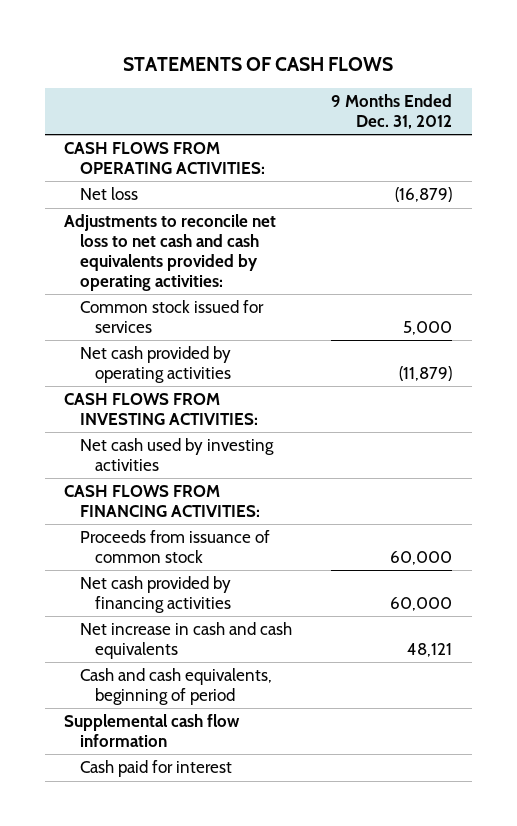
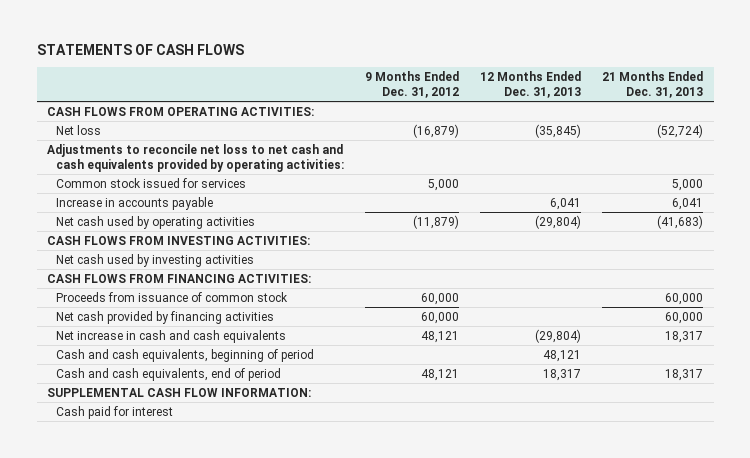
none -> [480,71,582,99] 12 Months Ended Dec. 31, 2013
none -> [602,71,704,99] 21 Months Ended Dec. 31, 2013
none -> [55,196,213,210] Increase in accounts payable
[79,346,231,384] Net cash provided by operating activities -> [55,215,255,229] Net cash used by operating activities
none -> [55,367,281,381] Cash and cash equivalents, end of period
[64,714,241,748] Supplemental cash flow information -> [47,387,312,397] SUPPLEMENTAL CASH FLOW INFORMATION:

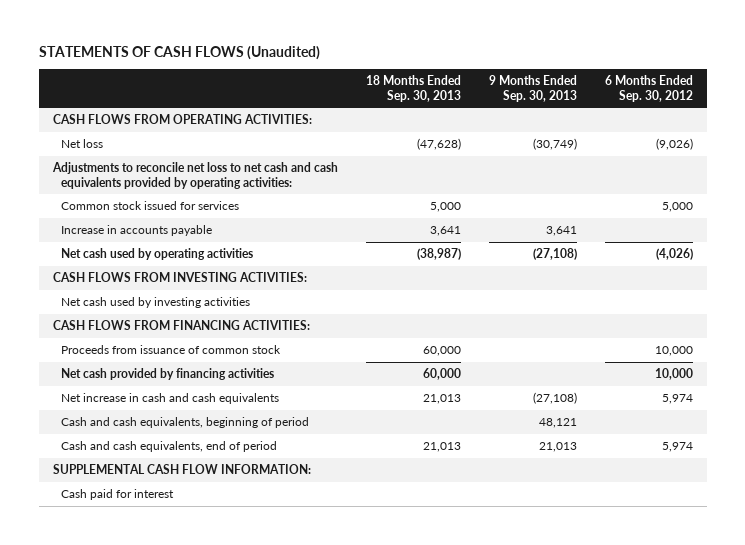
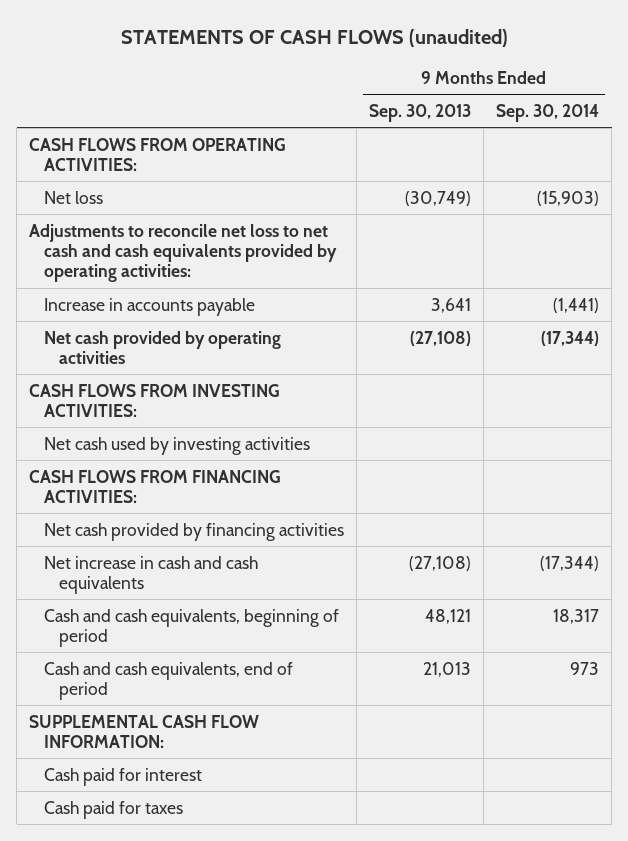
[38,46,320,61] STATEMENTS OF CASH FLOWS (Unaudited) -> [121,28,509,47] STATEMENTS OF CASH FLOWS (unaudited)
[365,75,461,102] 18 Months Ended Sep. 30, 2013 -> none
[604,75,693,102] 6 Months Ended Sep. 30, 2012 -> none
none -> [496,103,600,122] Sep. 30, 2014
[61,201,240,211] Common stock issued for services -> none
[61,248,254,261] Net cash used by operating activities -> [44,330,282,365] Net cash provided by operating activities
[61,345,282,355] Proceeds from issuance of common stock -> none
none -> [44,800,184,819] Cash paid for taxes

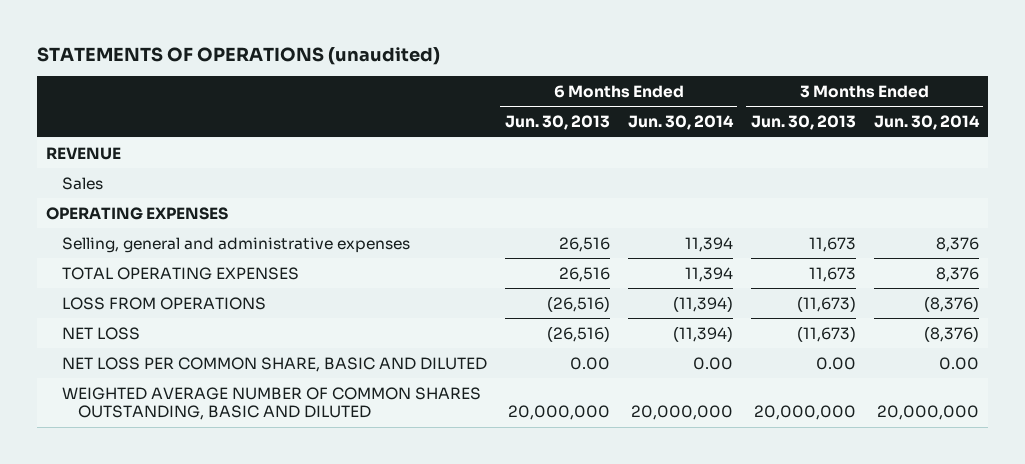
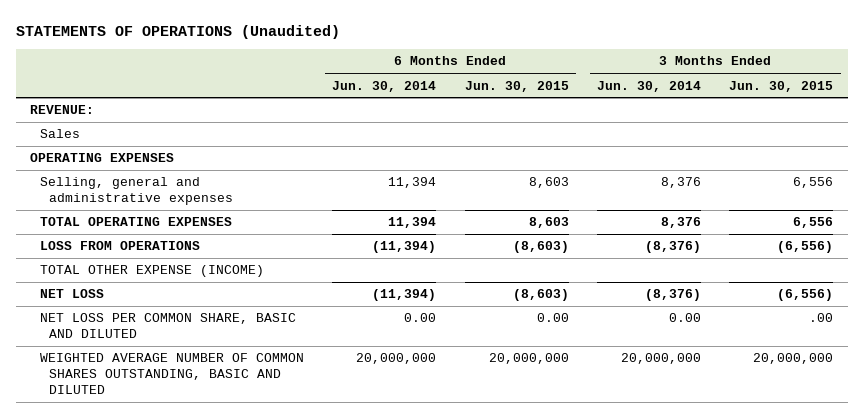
[36,46,440,65] STATEMENTS OF OPERATIONS (unaudited) -> [15,24,340,39] STATEMENTS OF OPERATIONS (Unaudited)
[504,115,610,131] Jun. 30, 2013 -> none
[750,115,856,131] Jun. 30, 2013 -> none
none -> [464,80,569,92] Jun. 30, 2015
none -> [729,80,834,92] Jun. 30, 2015
[45,146,121,160] REVENUE -> [29,105,94,115] REVENUE:
none -> [39,265,264,278] TOTAL OTHER EXPENSE (INCOME)

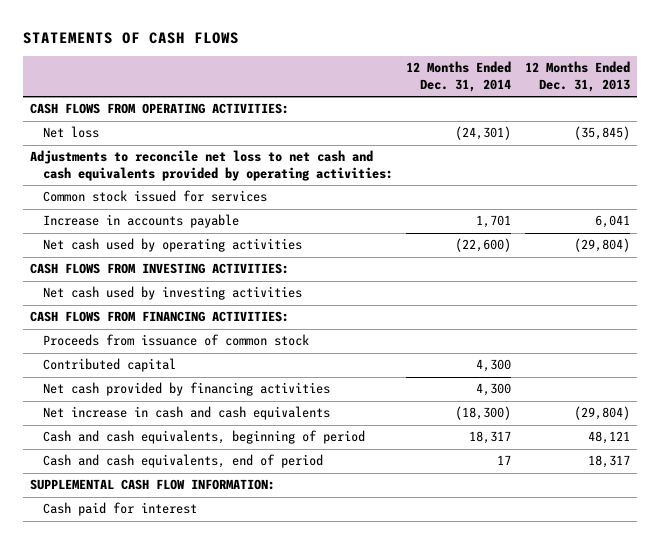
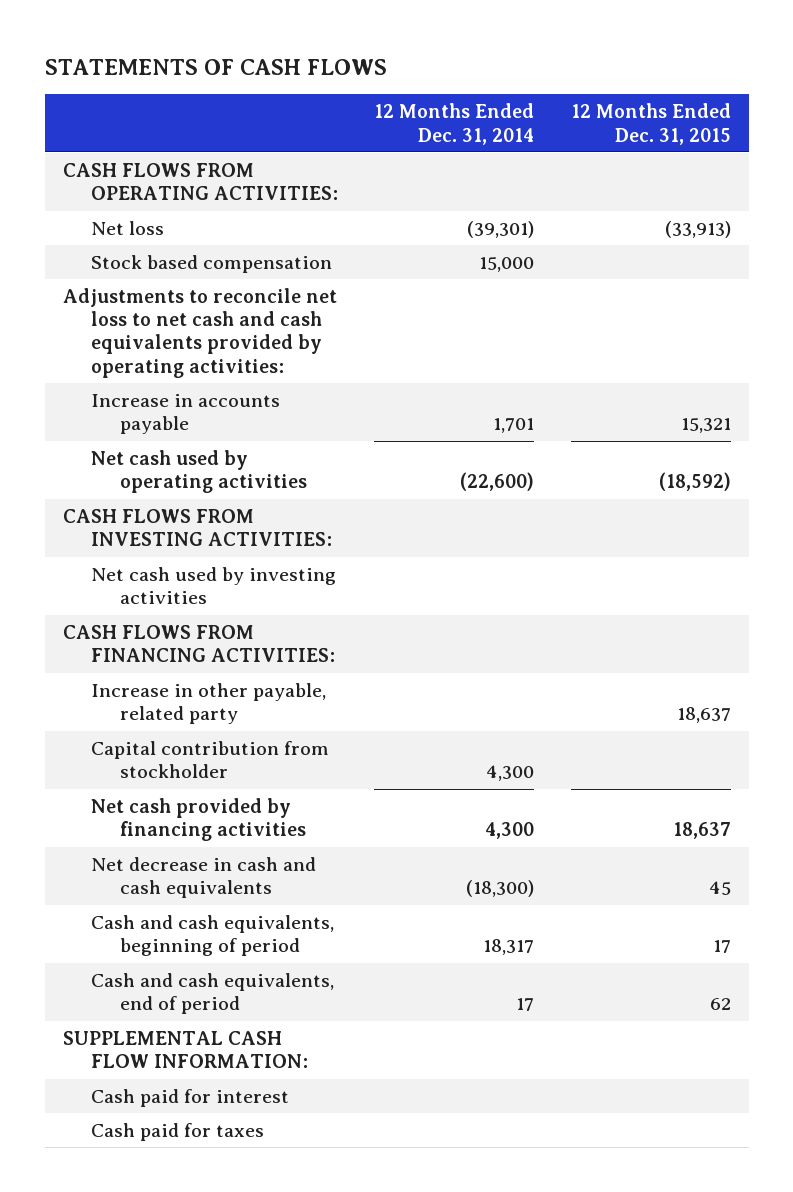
[524,61,630,92] 12 Months Ended Dec. 31, 2013 -> none
none -> [570,103,731,145] 12 Months Ended Dec. 31, 2015
[455,126,512,141] (24,301) -> [467,220,535,238] (39,301)
none -> [91,254,333,273] Stock based compensation
[42,190,267,203] Common stock issued for services -> none
[42,334,309,347] Proceeds from issuance of common stock -> none
none -> [91,682,327,725] Increase in other payable, related party
[42,358,176,373] Contributed capital -> [91,740,330,779] Capital contribution from stockholder
[42,406,330,421] Net increase in cash and cash equivalents -> [91,856,317,899] Net decrease in cash and cash equivalents
none -> [91,1122,265,1141] Cash paid for taxes

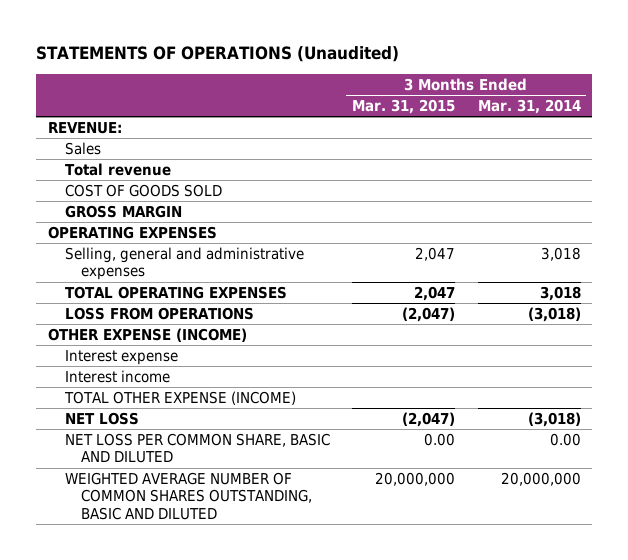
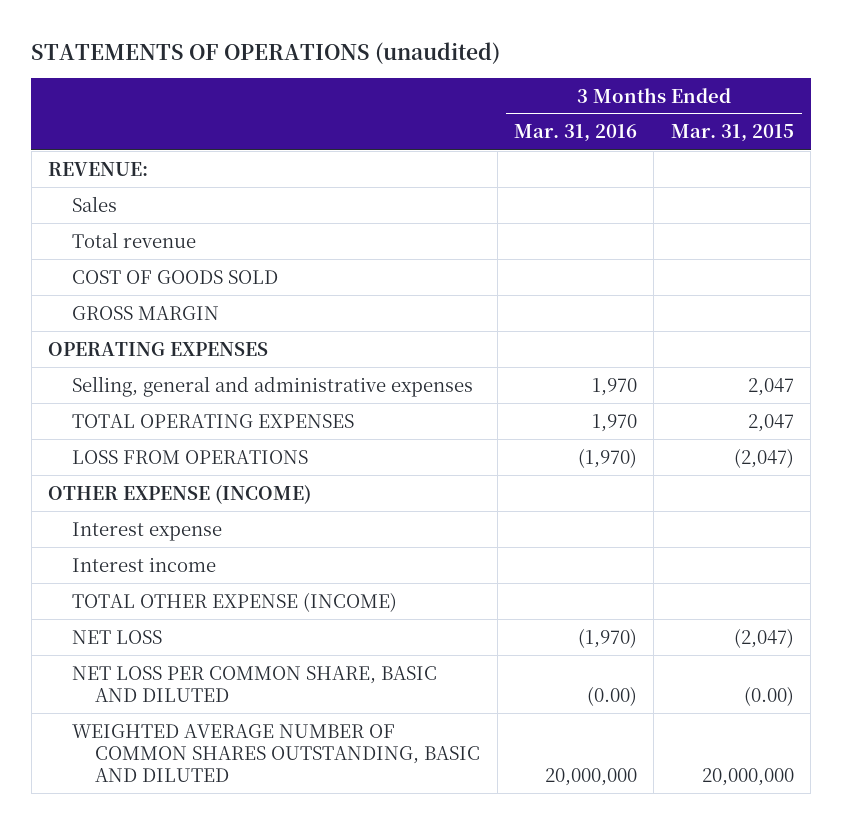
[36,46,400,63] STATEMENTS OF OPERATIONS (Unaudited) -> [31,41,501,64] STATEMENTS OF OPERATIONS (unaudited)
[477,99,581,115] Mar. 31, 2014 -> none
none -> [514,124,638,143] Mar. 31, 2016
[424,432,456,446] 0.00 -> [743,685,794,706] (0.00)

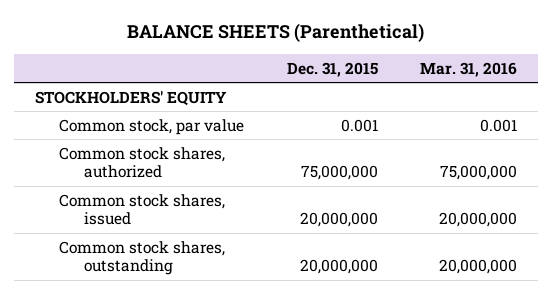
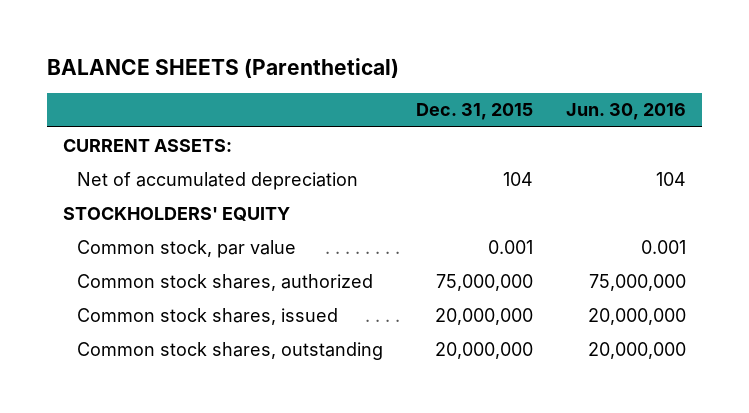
[419,61,517,77] Mar. 31, 2016 -> none
none -> [565,103,686,121] Jun. 30, 2016
none -> [63,138,233,152] CURRENT ASSETS:
none -> [77,171,359,190] Net of accumulated depreciation

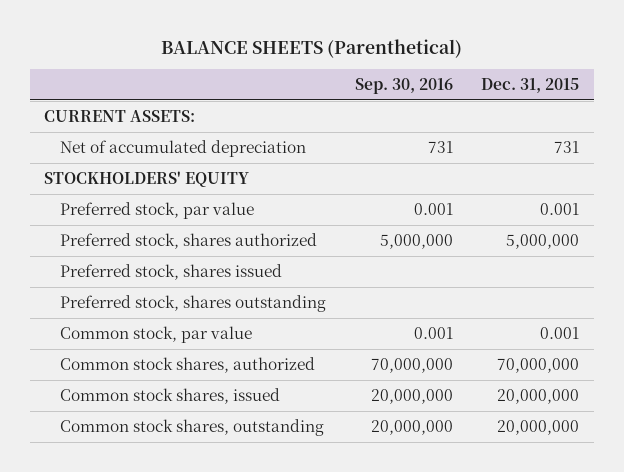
[565,103,686,121] Jun. 30, 2016 -> none
none -> [354,77,453,94] Sep. 30, 2016
[502,171,533,186] 104 -> [554,140,580,153] 731
none -> [59,201,254,219] Preferred stock, par value
none -> [59,232,317,249] Preferred stock, shares authorized
none -> [59,263,282,280] Preferred stock, shares issued
none -> [59,294,326,312] Preferred stock, shares outstanding
[435,273,533,291] 75,000,000 -> [497,357,580,373] 70,000,000

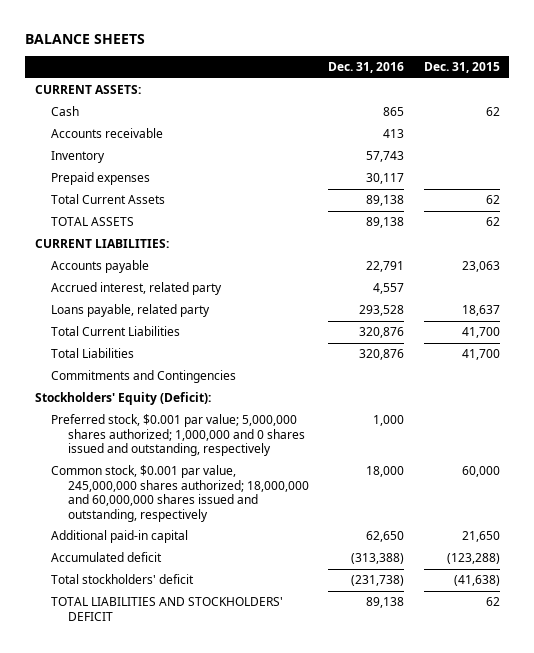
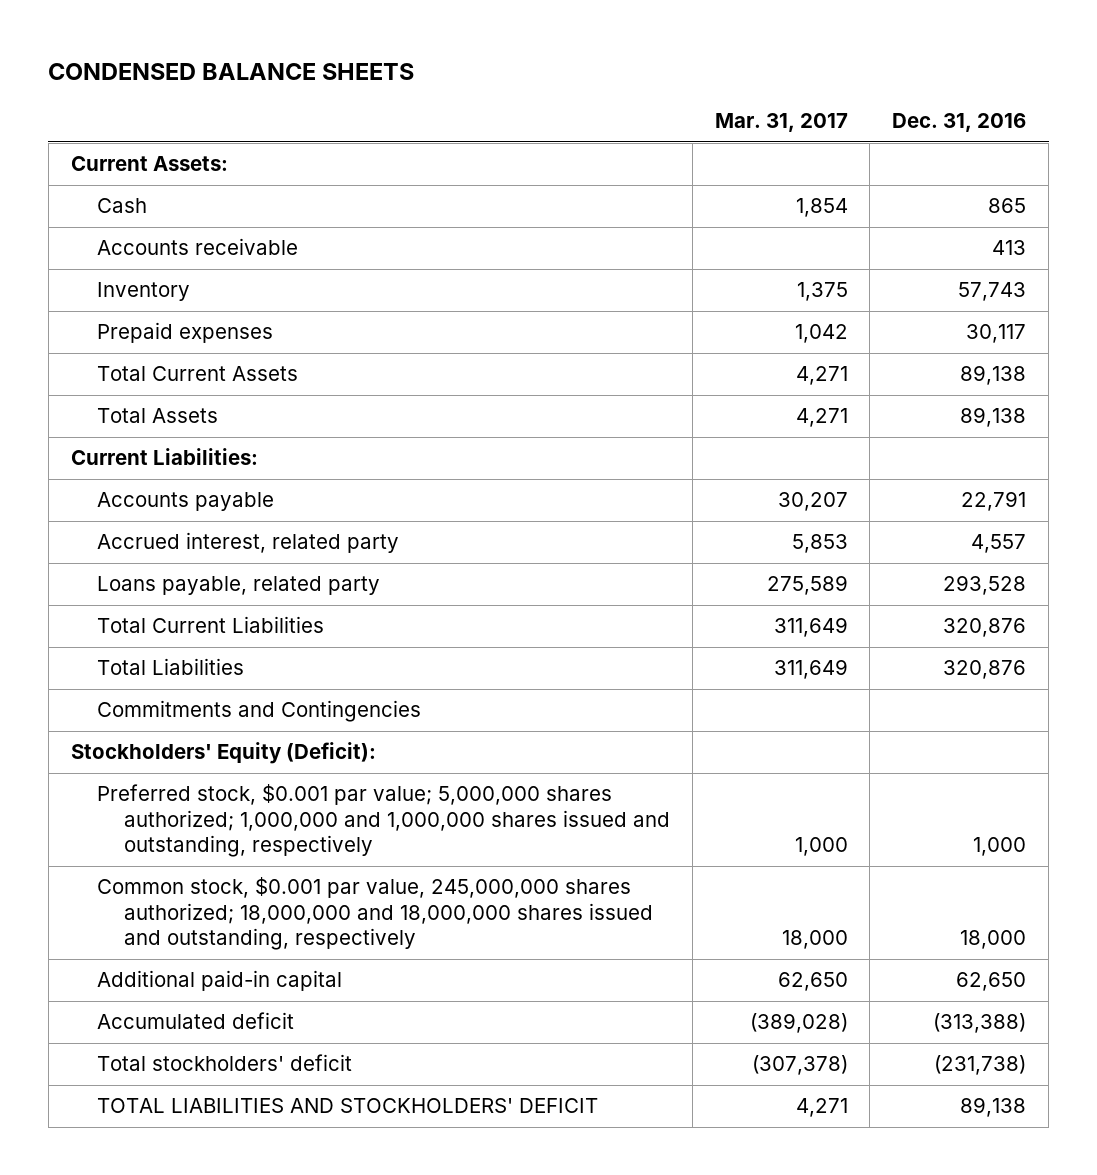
[24,33,145,44] BALANCE SHEETS -> [48,62,415,80] CONDENSED BALANCE SHEETS
[423,62,500,74] Dec. 31, 2015 -> none
none -> [714,113,848,133] Mar. 31, 2017
[34,85,141,95] CURRENT ASSETS: -> [70,156,228,172] Current Assets:
[51,217,135,227] TOTAL ASSETS -> [97,408,219,424] Total Assets
[34,239,169,249] CURRENT LIABILITIES: -> [70,448,258,466] Current Liabilities:
[51,414,305,457] Preferred stock, $0.001 par value; 5,000,000 shares authorized; 1,000,000 and 0 shares issued and outstanding, respectively -> [97,784,670,858] Preferred stock, $0.001 par value; 5,000,000 shares authorized; 1,000,000 and 1,000,000 shares issued and outstanding, respectively
[51,465,309,522] Common stock, $0.001 par value, 245,000,000 shares authorized; 18,000,000 and 60,000,000 shares issued and outstanding, respectively -> [97,877,653,951] Common stock, $0.001 par value, 245,000,000 shares authorized; 18,000,000 and 18,000,000 shares issued and outstanding, respectively

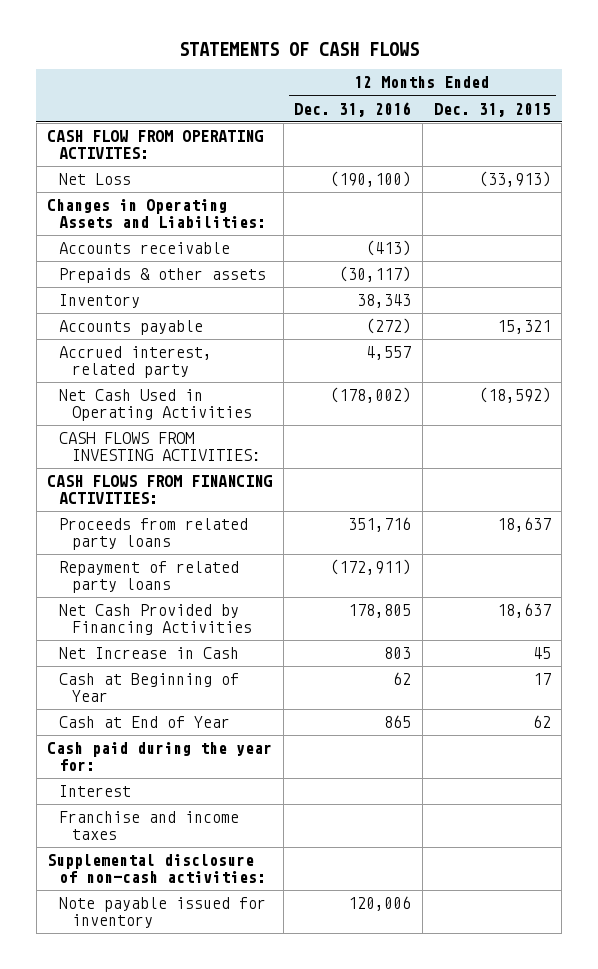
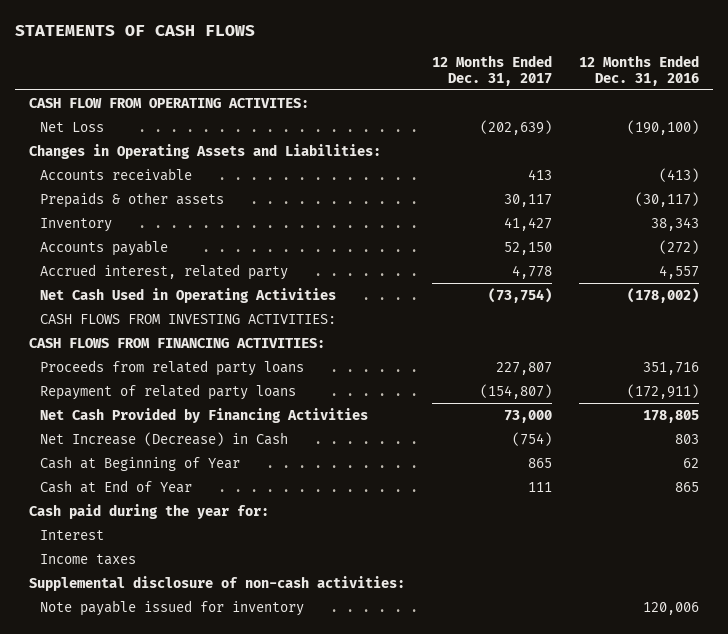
[433,102,551,117] Dec. 31, 2015 -> none
none -> [431,54,552,86] 12 Months Ended Dec. 31, 2017
[59,647,240,660] Net Increase in Cash -> [40,431,289,446] Net Increase (Decrease) in Cash
[59,811,240,840] Franchise and income taxes -> [40,553,137,565] Income taxes

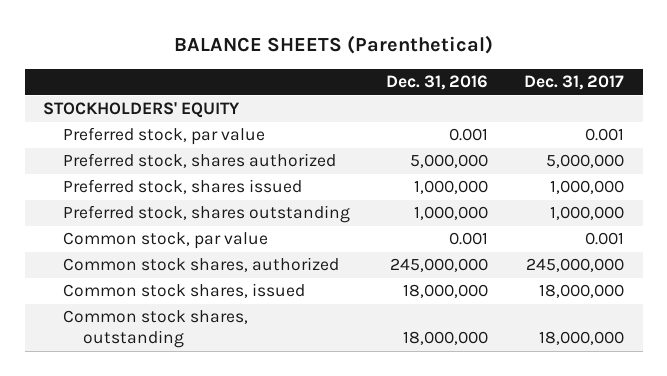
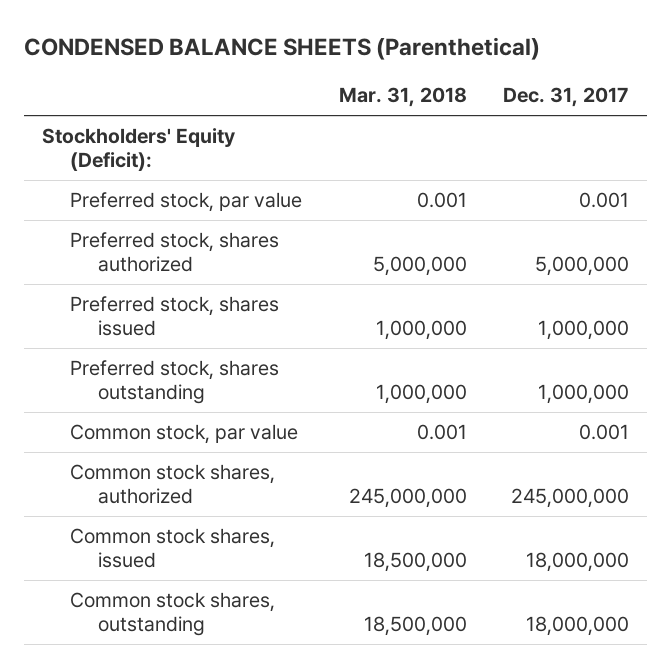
[173,35,493,55] BALANCE SHEETS (Parenthetical) -> [24,37,541,61] CONDENSED BALANCE SHEETS (Parenthetical)
[386,75,489,91] Dec. 31, 2016 -> none
none -> [338,87,467,108] Mar. 31, 2018
[42,102,240,119] STOCKHOLDERS' EQUITY -> [42,128,236,172] Stockholders' Equity (Deficit):

